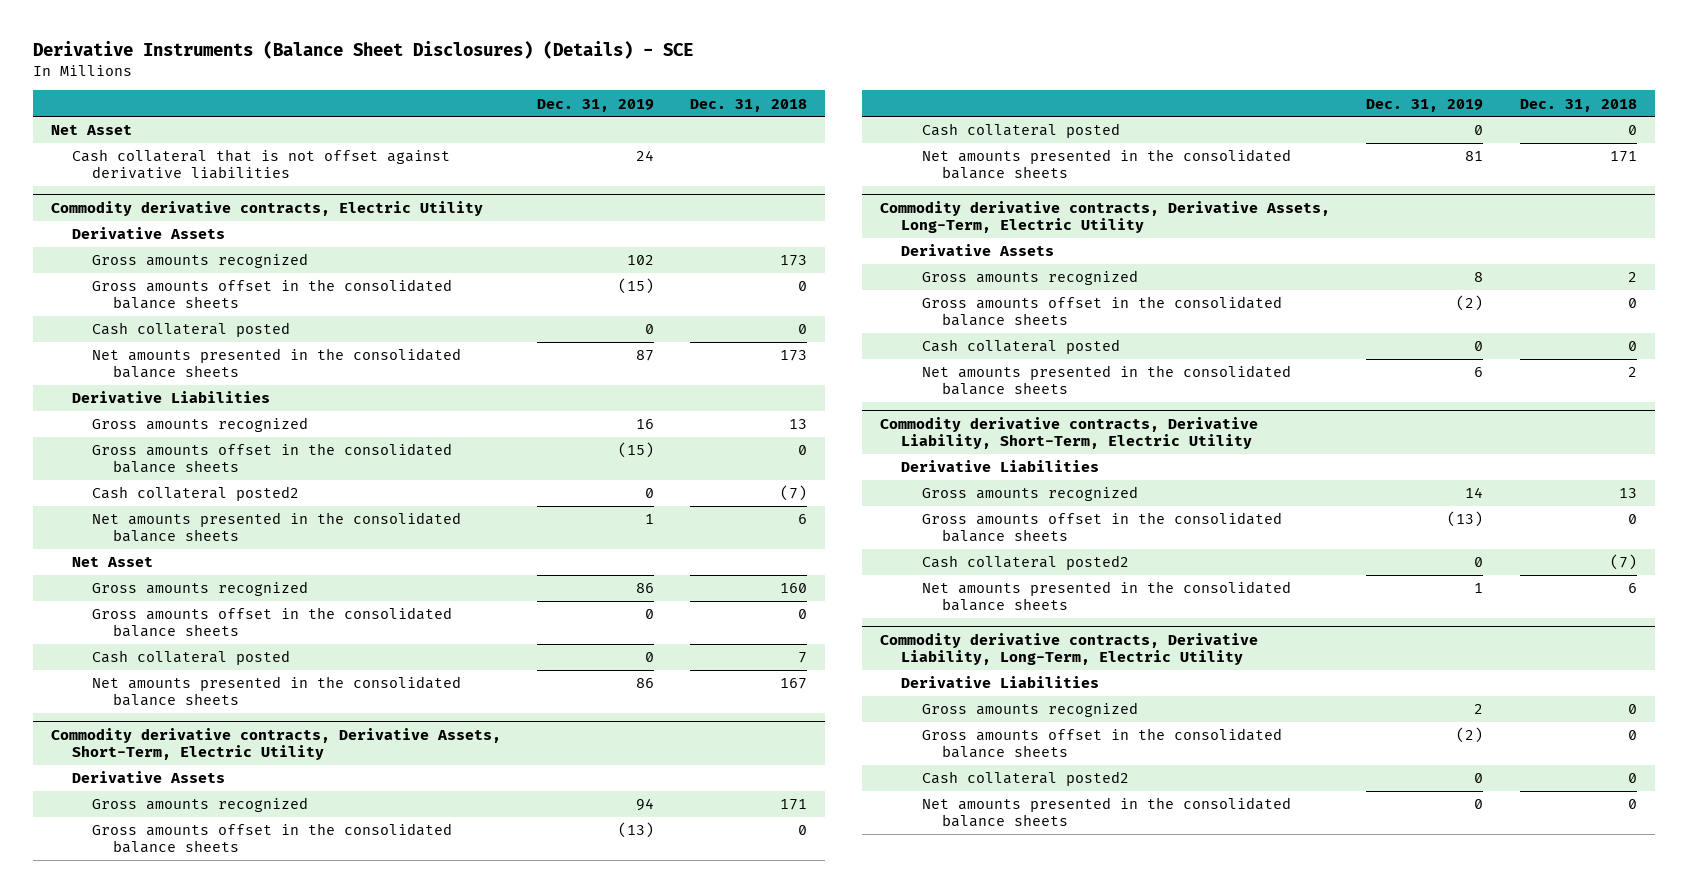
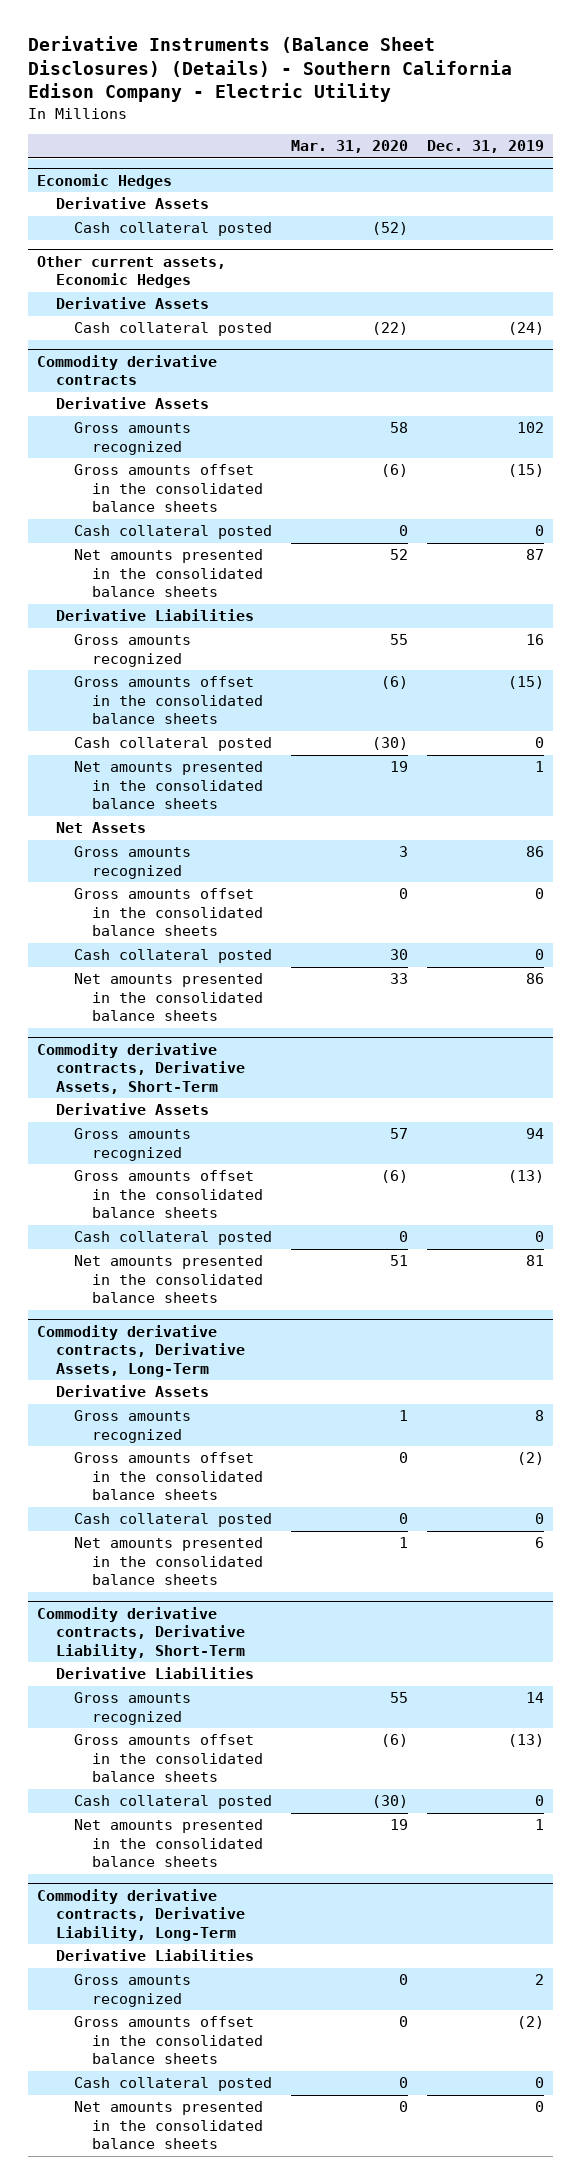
[32,40,693,59] Derivative Instruments (Balance Sheet Disclosures) (Details) - SCE -> [27,36,512,103] Derivative Instruments (Balance Sheet Disclosures) (Details) - Southern California Edison Company - Electric Utility
[690,98,808,112] Dec. 31, 2018 -> none
none -> [290,140,408,154] Mar. 31, 2020
[50,125,132,136] Net Asset -> none
[71,149,450,180] Cash collateral that is not offset against derivative liabilities -> none
[50,200,483,216] Commodity derivative contracts, Electric Utility -> none
none -> [37,173,173,189] Economic Hedges
none -> [73,222,272,237] Cash collateral posted
none -> [37,255,227,289] Other current assets, Economic Hedges
none -> [55,297,209,310] Derivative Assets
none -> [73,322,272,337] Cash collateral posted
none -> [37,354,218,386] Commodity derivative contracts
none -> [55,397,209,410] Derivative Assets
[92,486,300,502] Cash collateral posted2 -> [73,737,272,752] Cash collateral posted
[71,557,153,568] Net Asset -> [55,822,146,834] Net Assets
[50,727,501,761] Commodity derivative contracts, Derivative Assets, Short-Term, Electric Utility -> [37,1042,245,1094] Commodity derivative contracts, Derivative Assets, Short-Term
[880,200,1331,234] Commodity derivative contracts, Derivative Assets, Long-Term, Electric Utility -> [37,1324,245,1377] Commodity derivative contracts, Derivative Assets, Long-Term
[880,416,1259,450] Commodity derivative contracts, Derivative Liability, Short-Term, Electric Utility -> [37,1606,245,1659] Commodity derivative contracts, Derivative Liability, Short-Term
[921,555,1129,571] Cash collateral posted2 -> [73,1795,272,1810] Cash collateral posted
[880,632,1259,666] Commodity derivative contracts, Derivative Liability, Long-Term, Electric Utility -> [37,1888,245,1941] Commodity derivative contracts, Derivative Liability, Long-Term
[921,771,1129,787] Cash collateral posted2 -> [73,2077,272,2092] Cash collateral posted

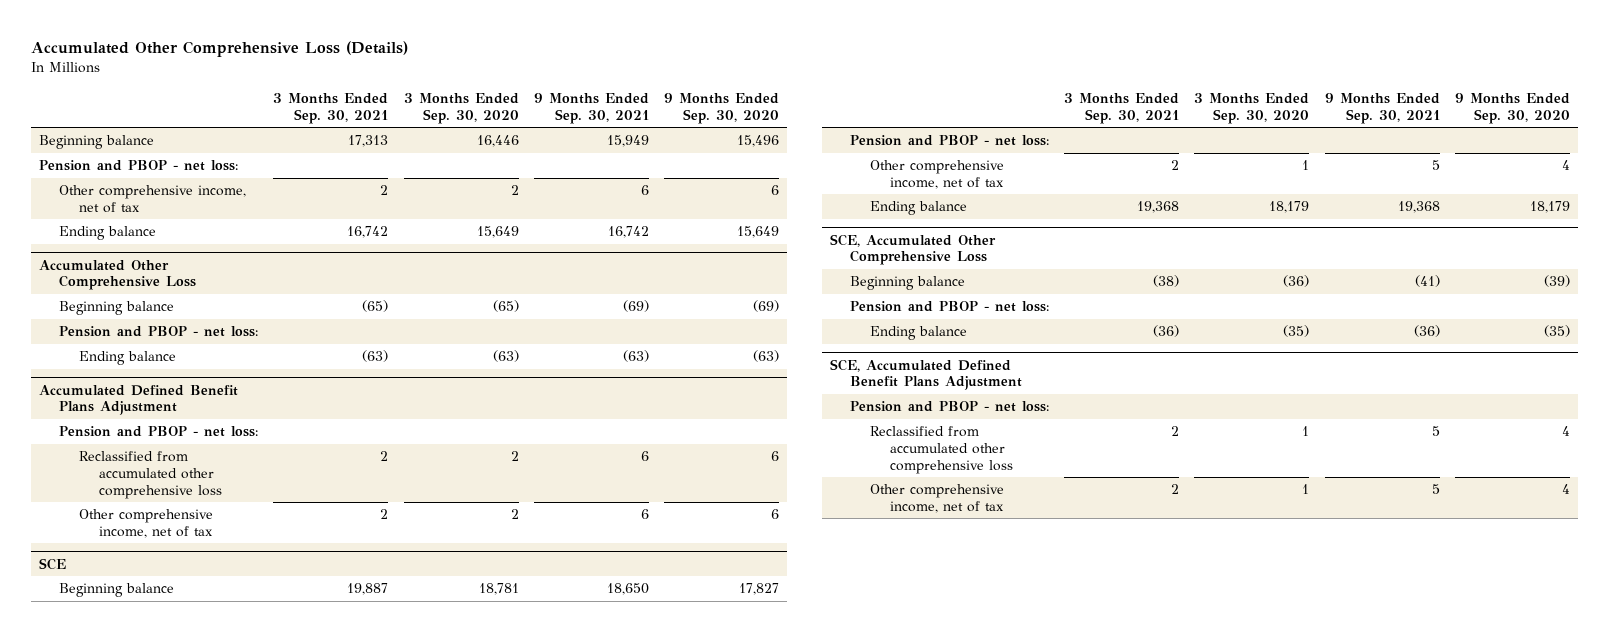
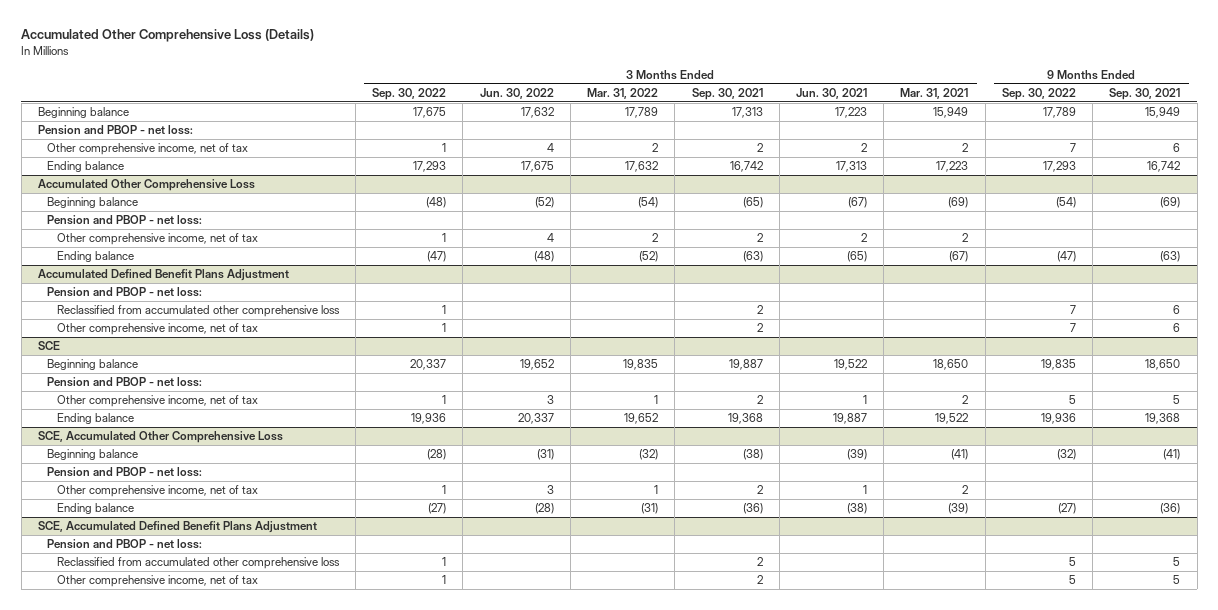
[403,93,519,124] 3 Months Ended Sep. 30, 2020 -> none
[664,93,780,124] 9 Months Ended Sep. 30, 2020 -> none
none -> [372,88,447,101] Sep. 30, 2022
none -> [479,88,554,100] Jun. 30, 2022
none -> [587,88,659,100] Mar. 31, 2022
none -> [795,88,867,100] Jun. 30, 2021
none -> [900,88,969,100] Mar. 31, 2021
none -> [1001,88,1076,101] Sep. 30, 2022
none -> [56,233,258,246] Other comprehensive income, net of tax
none -> [56,485,258,498] Other comprehensive income, net of tax

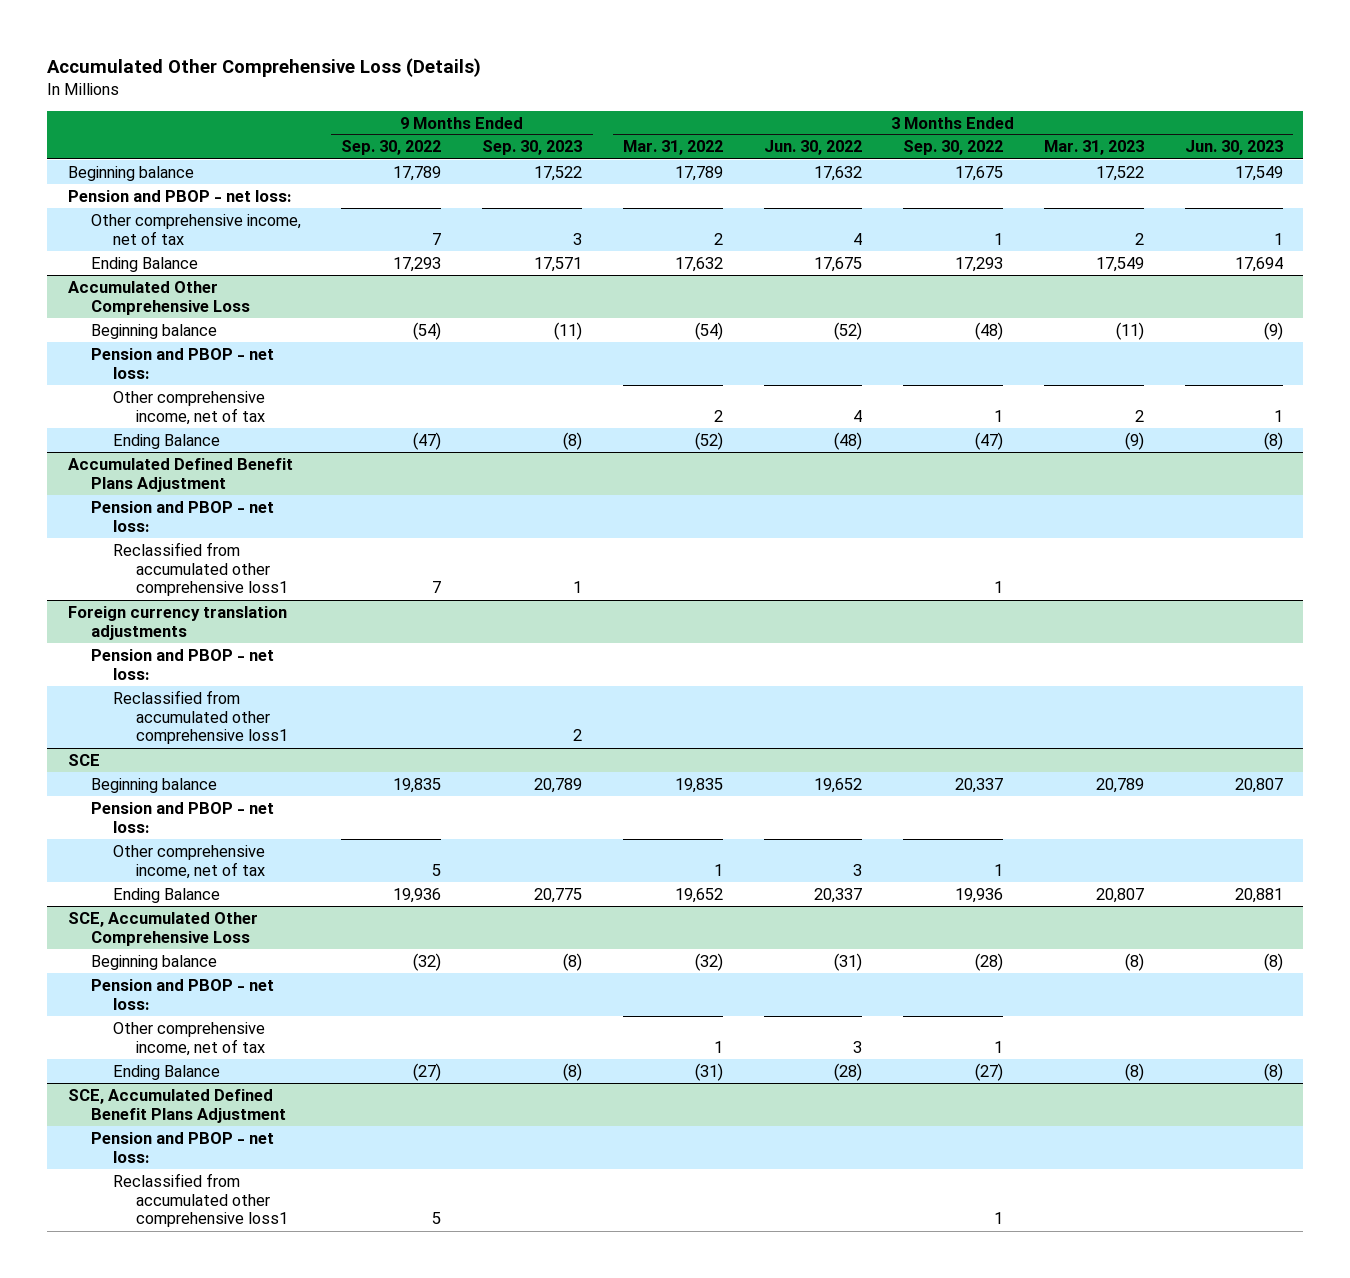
[691,88,763,101] Sep. 30, 2021 -> none
[795,88,867,100] Jun. 30, 2021 -> none
[900,88,969,100] Mar. 31, 2021 -> none
[1109,88,1181,101] Sep. 30, 2021 -> none
none -> [482,140,583,156] Sep. 30, 2023
none -> [1043,140,1144,156] Mar. 31, 2023
none -> [1184,140,1283,156] Jun. 30, 2023
[47,161,125,173] Ending balance -> [90,256,198,272] Ending Balance
[56,251,134,263] Ending balance -> [113,433,221,449] Ending Balance
[56,323,258,336] Other comprehensive income, net of tax -> none
[56,305,340,318] Reclassified from accumulated other comprehensive loss -> [113,541,289,597] Reclassified from accumulated other comprehensive loss1
none -> [67,605,287,640] Foreign currency translation adjustments
none -> [90,648,274,680] Pension and PBOP - net loss:
none -> [113,689,289,745] Reclassified from accumulated other comprehensive loss1
[56,413,134,425] Ending balance -> [113,887,221,903] Ending Balance
[56,503,134,515] Ending balance -> [113,1064,221,1080] Ending Balance
[56,575,258,588] Other comprehensive income, net of tax -> none
[56,557,340,570] Reclassified from accumulated other comprehensive loss -> [113,1172,289,1228] Reclassified from accumulated other comprehensive loss1

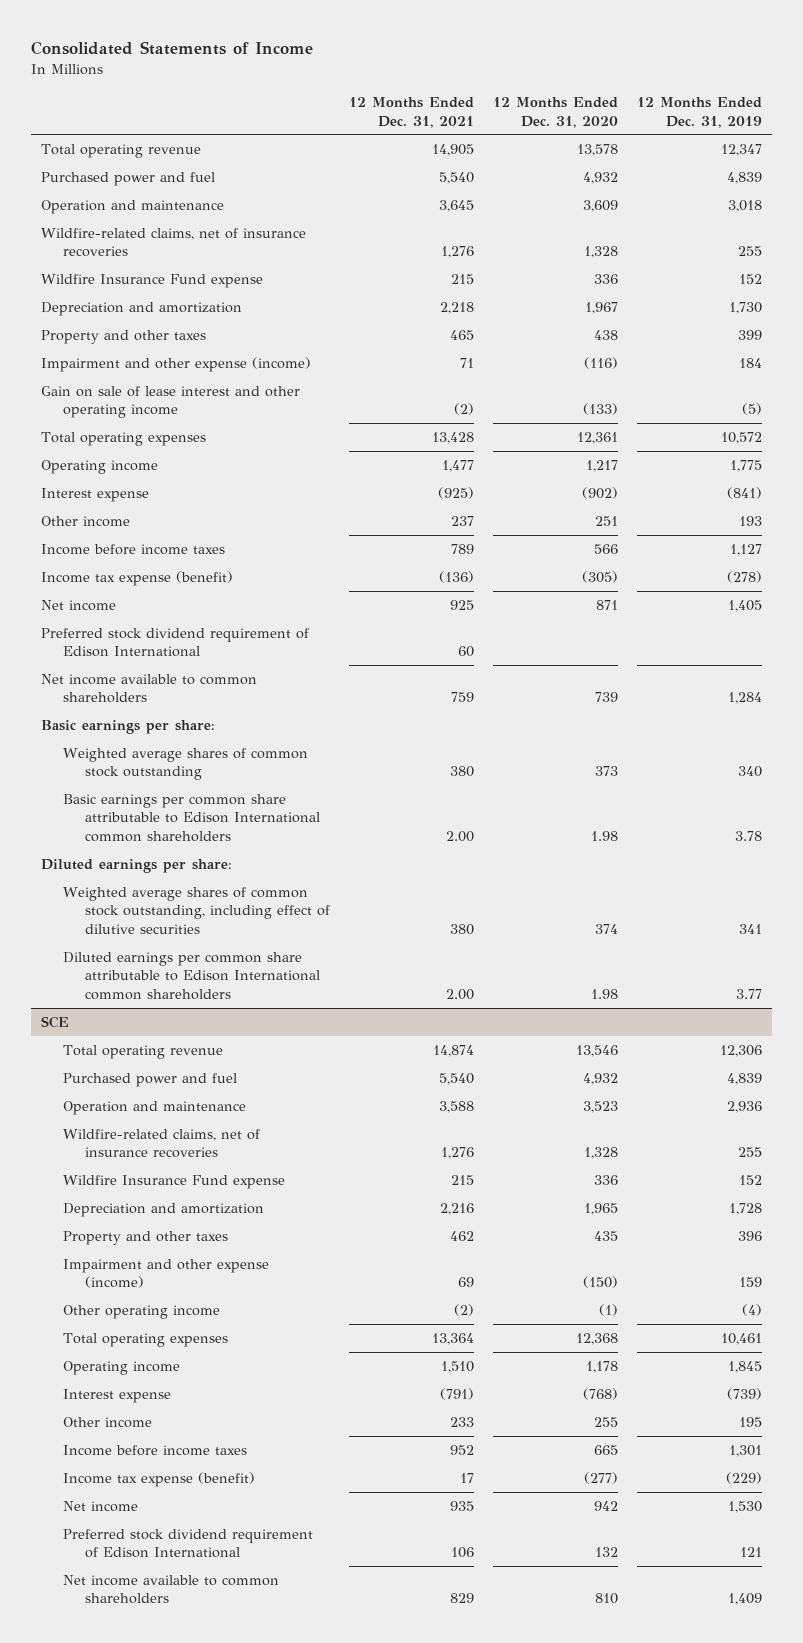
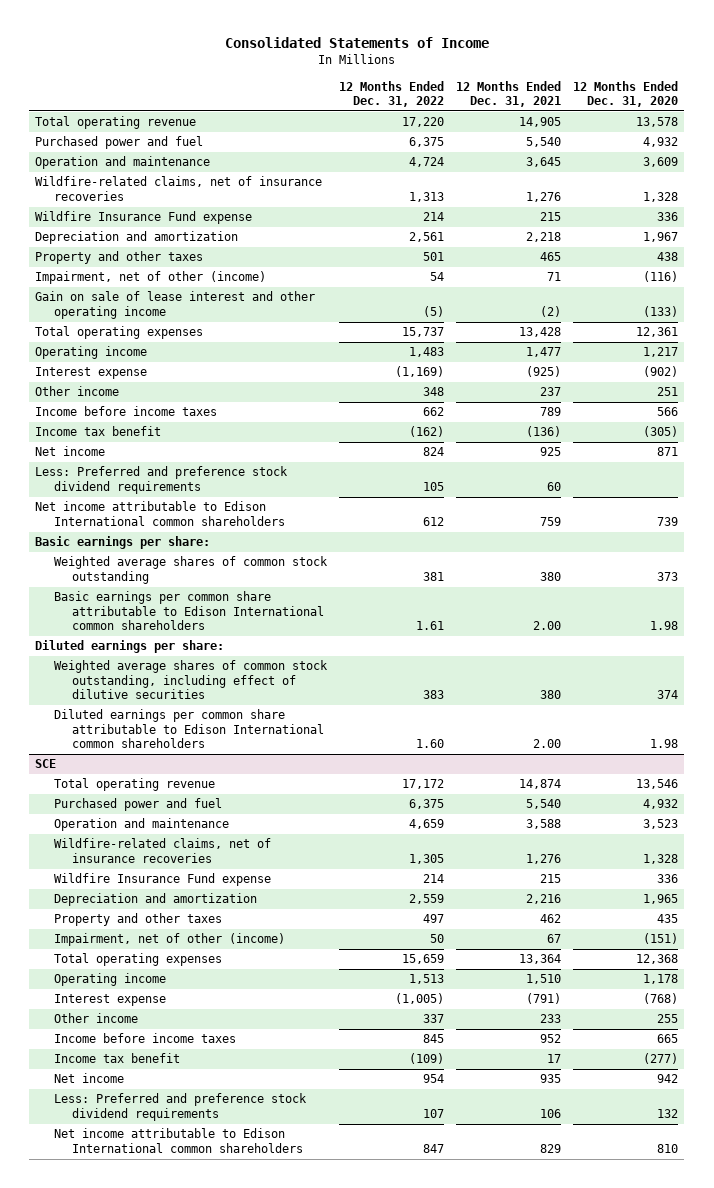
[636,97,762,128] 12 Months Ended Dec. 31, 2019 -> none
none -> [338,80,444,108] 12 Months Ended Dec. 31, 2022
[40,356,311,372] Impairment and other expense (income) -> [35,271,267,285] Impairment, net of other (income)
[40,570,233,586] Income tax expense (benefit) -> [35,426,162,437] Income tax benefit
[40,627,309,658] Preferred stock dividend requirement of Edison International -> none
none -> [35,466,289,494] Less: Preferred and preference stock dividend requirements
[40,673,257,704] Net income available to common shareholders -> [35,501,285,526] Net income attributable to Edison International common shareholders
[62,1304,220,1319] Other operating income -> none
[62,1258,269,1289] Impairment and other expense (income) -> [53,933,285,947] Impairment, net of other (income)
[457,1277,474,1288] 69 -> [547,934,562,944] 67
[582,1276,618,1289] (150) -> [643,933,679,945] (151)
[62,1471,255,1487] Income tax expense (benefit) -> [53,1053,180,1064] Income tax benefit
[62,1528,313,1559] Preferred stock dividend requirement of Edison International -> [53,1093,307,1121] Less: Preferred and preference stock dividend requirements
[62,1574,279,1605] Net income available to common shareholders -> [53,1128,304,1153] Net income attributable to Edison International common shareholders

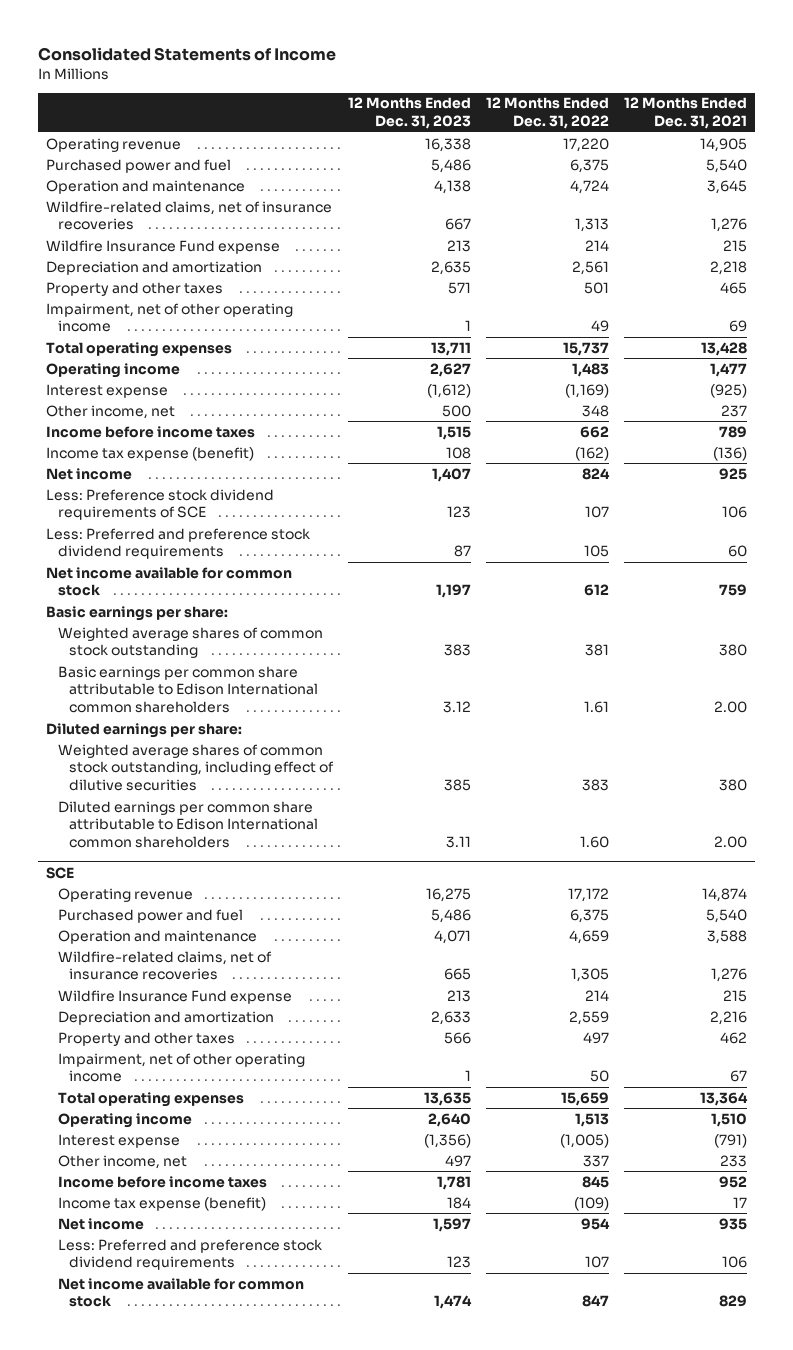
[573,80,679,108] 12 Months Ended Dec. 31, 2020 -> none
none -> [348,97,472,130] 12 Months Ended Dec. 31, 2023
[35,116,197,130] Total operating revenue -> [45,137,181,152] Operating revenue
[35,291,316,319] Gain on sale of lease interest and other operating income -> none
[35,271,267,285] Impairment, net of other (income) -> [45,302,293,333] Impairment, net of other operating income
[429,272,444,282] 54 -> [591,320,610,333] 49
[547,272,562,282] 71 -> [729,320,748,333] 69
[35,386,120,397] Other income -> [45,404,175,419] Other income, net
[35,426,162,437] Income tax benefit -> [45,446,254,461] Income tax expense (benefit)
none -> [45,488,274,521] Less: Preference stock dividend requirements of SCE
[35,501,285,526] Net income attributable to Edison International common shareholders -> [45,566,292,597] Net income available for common stock
[53,778,215,792] Total operating revenue -> [57,887,193,902] Operating revenue
[53,933,285,947] Impairment, net of other (income) -> [57,1052,305,1083] Impairment, net of other operating income
[53,1013,138,1024] Other income -> [57,1154,187,1169] Other income, net
[53,1053,180,1064] Income tax benefit -> [57,1196,266,1211] Income tax expense (benefit)
[53,1128,304,1153] Net income attributable to Edison International common shareholders -> [57,1277,304,1308] Net income available for common stock

